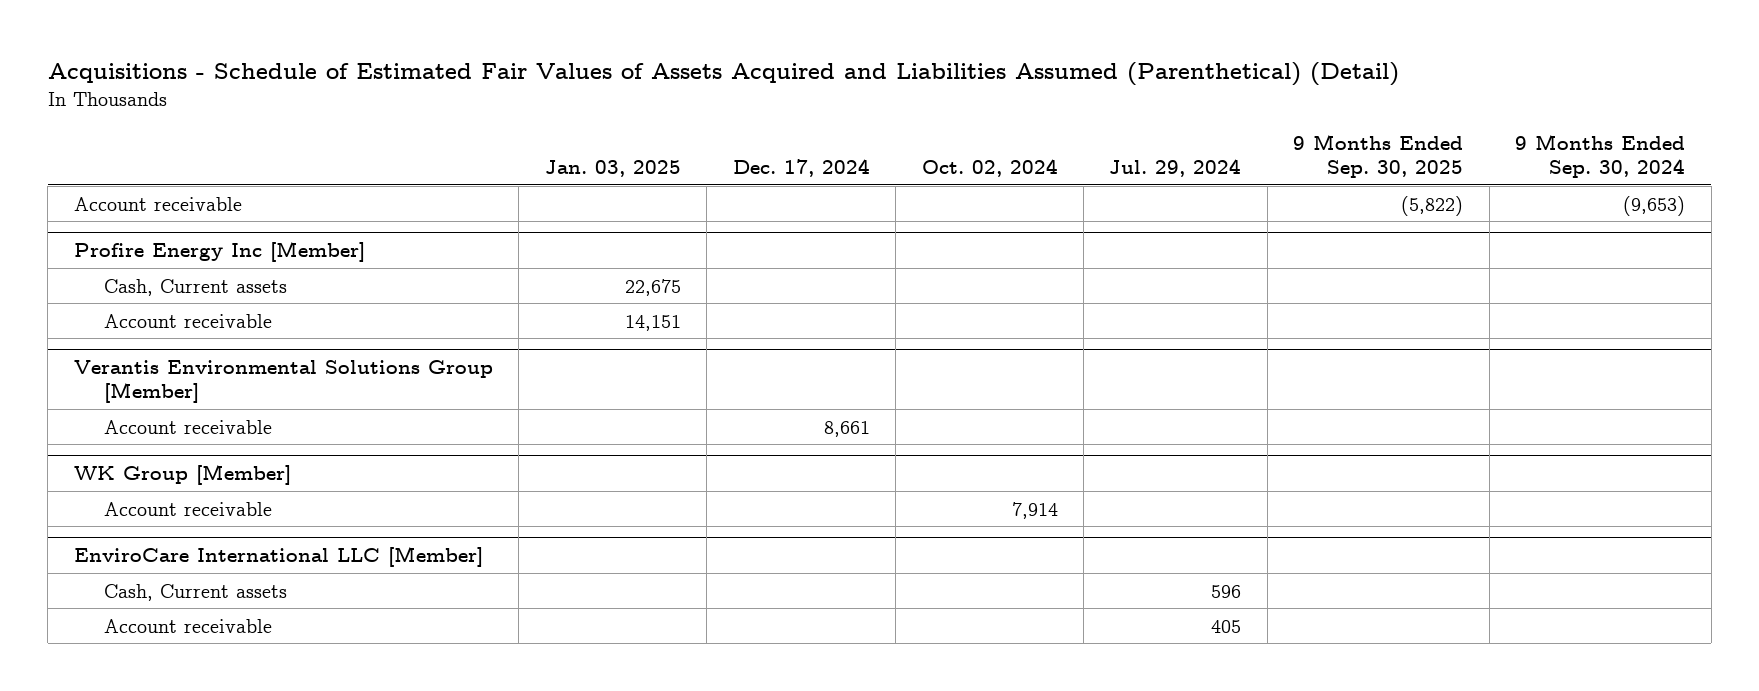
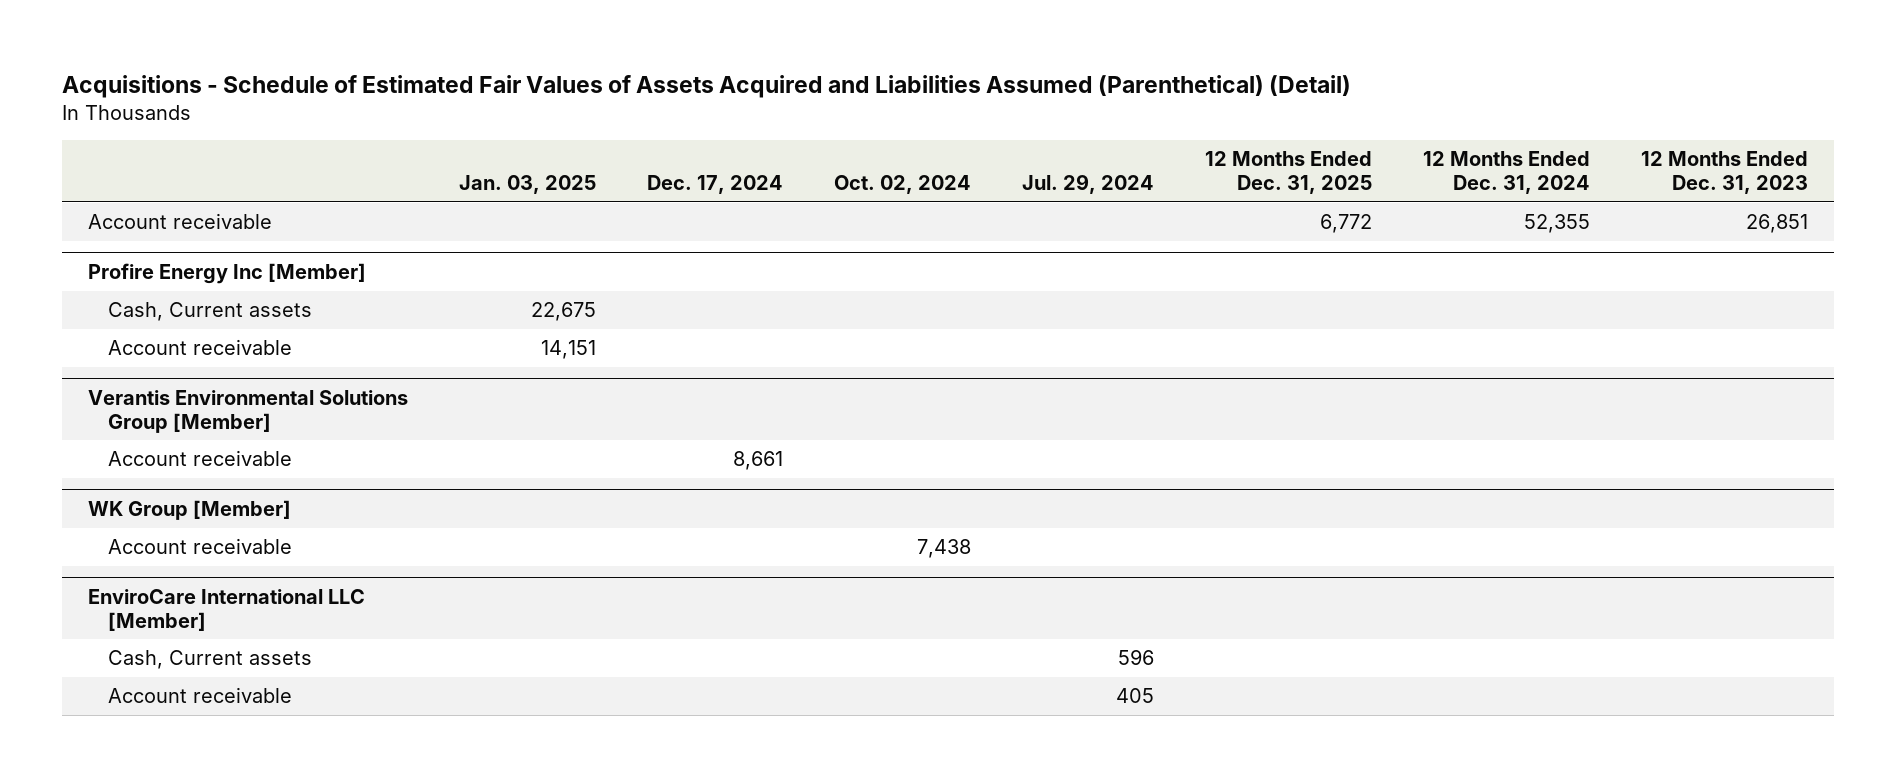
[1293,134,1464,178] 9 Months Ended Sep. 30, 2025 -> none
[1515,134,1686,178] 9 Months Ended Sep. 30, 2024 -> none
none -> [1205,151,1373,195] 12 Months Ended Dec. 31, 2025
none -> [1423,151,1591,195] 12 Months Ended Dec. 31, 2024
none -> [1641,151,1809,195] 12 Months Ended Dec. 31, 2023
[1011,501,1058,519] 7,914 -> [916,539,971,559] 7,438

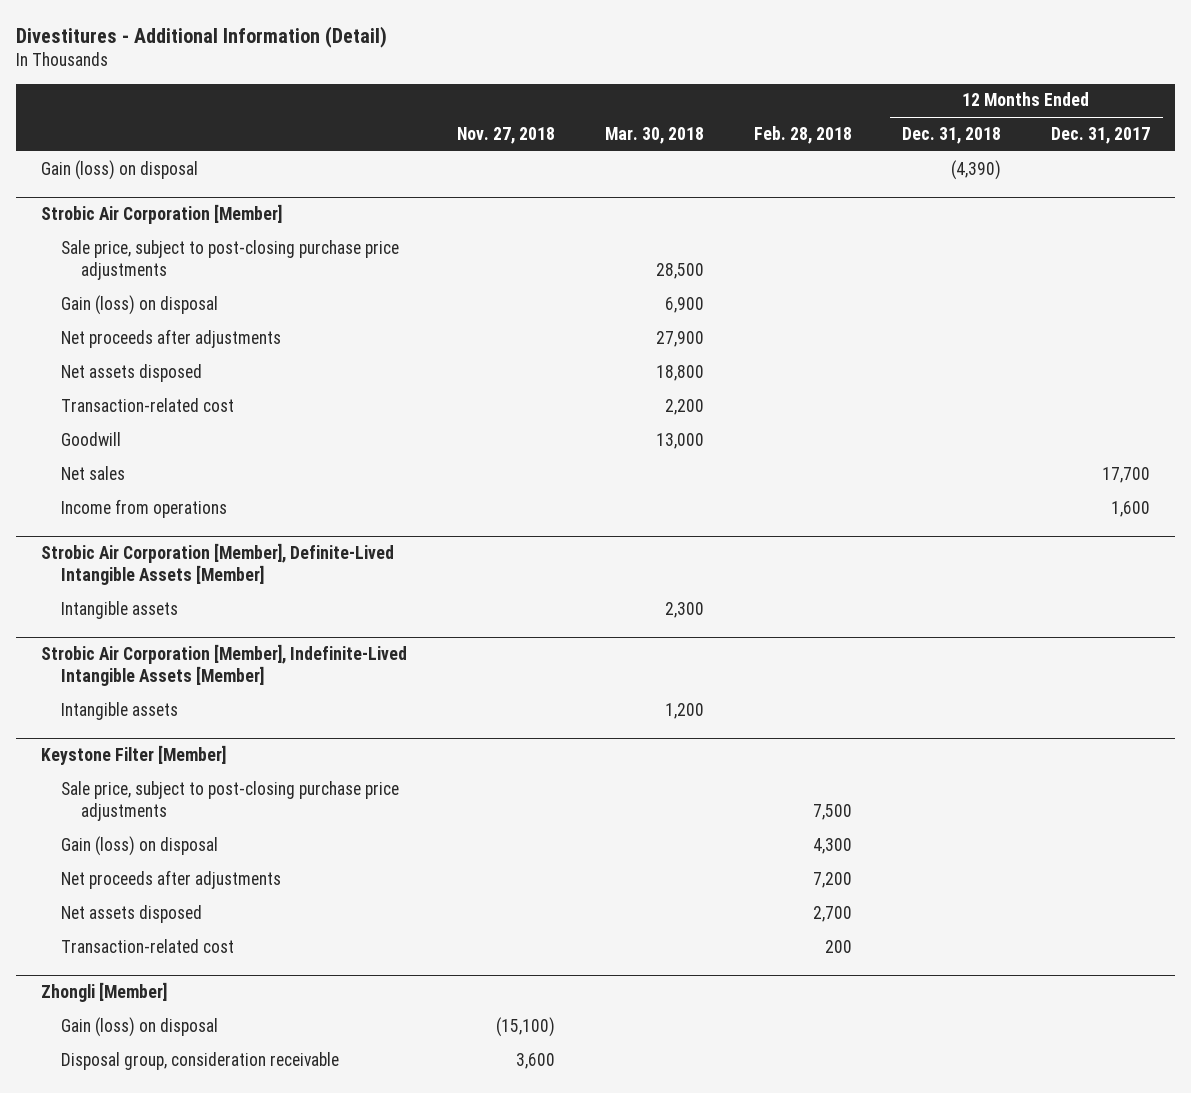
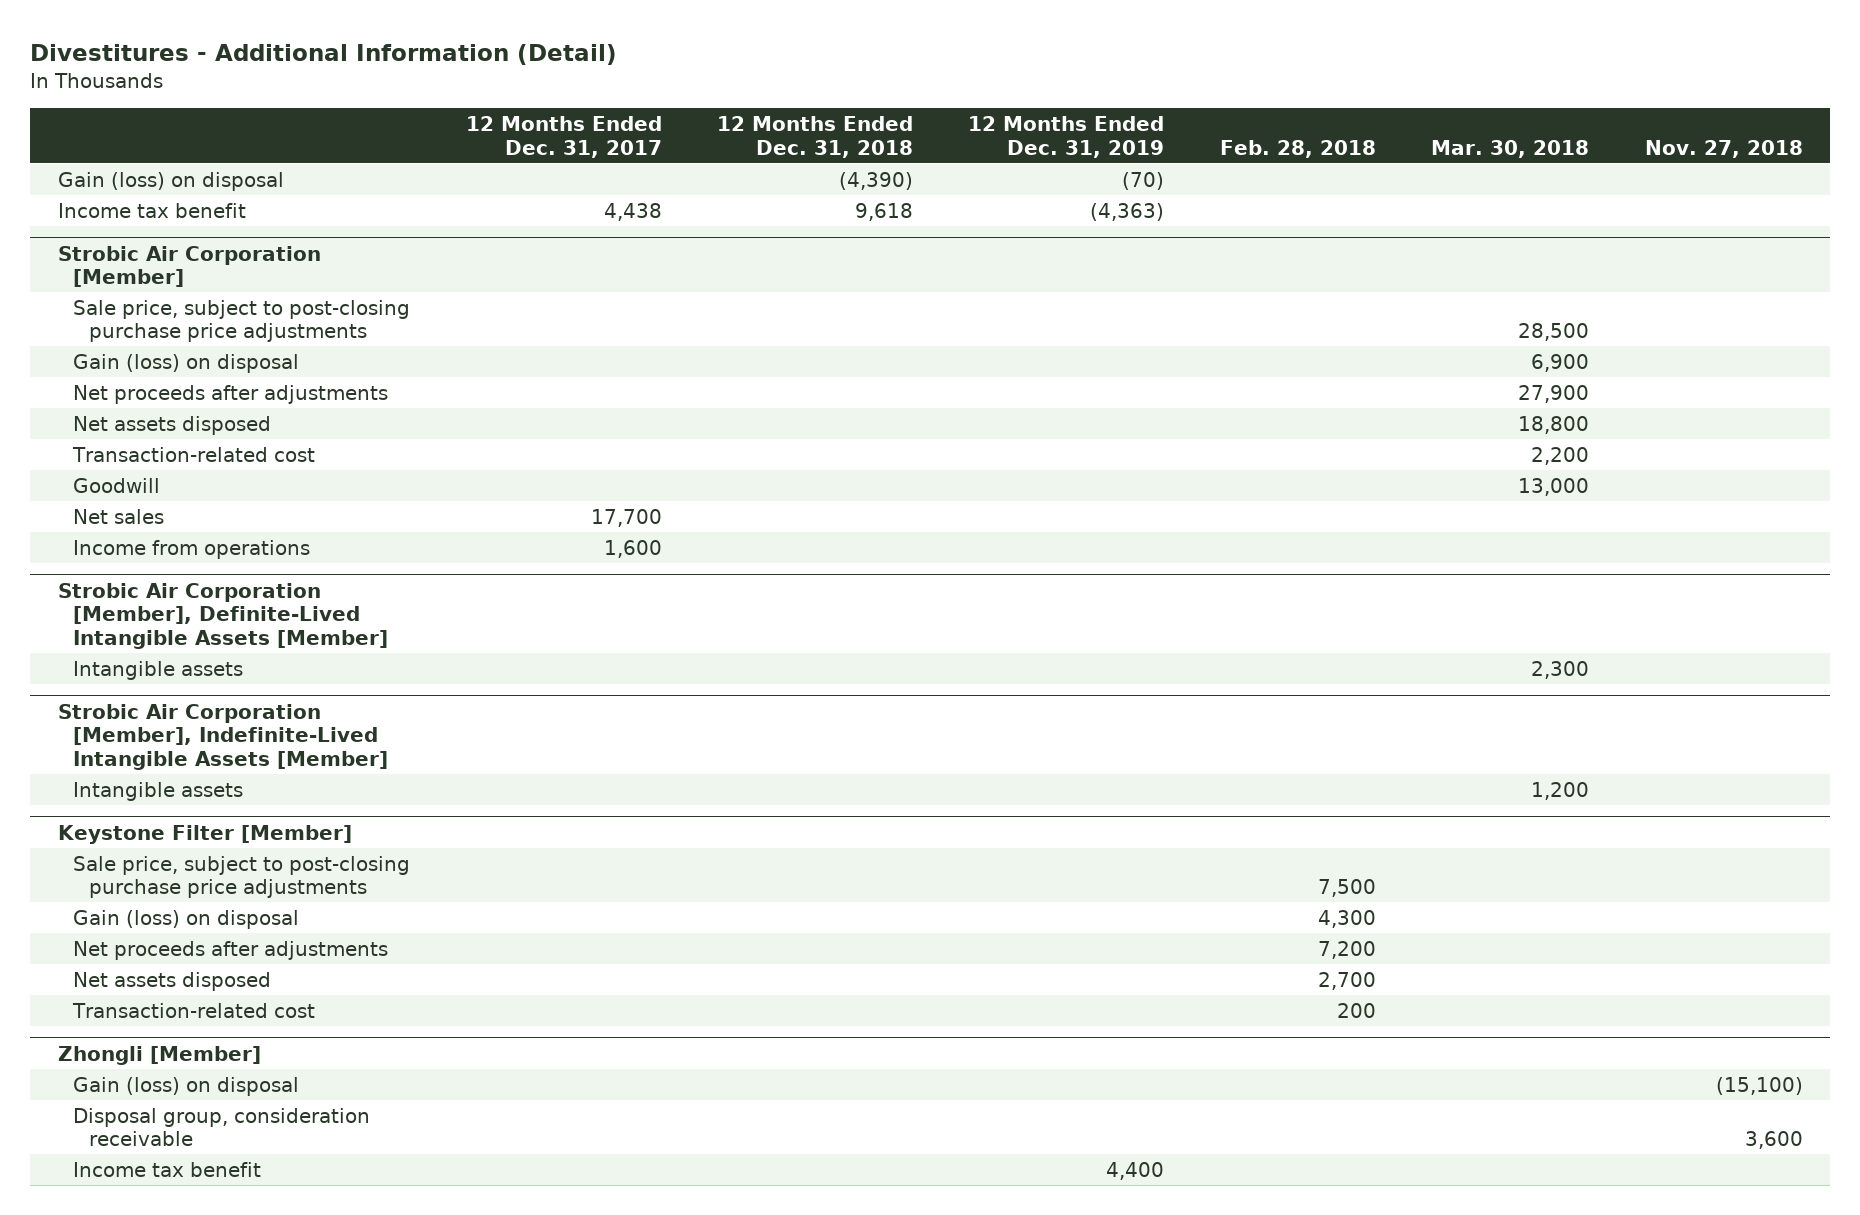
none -> [968,116,1165,158] 12 Months Ended Dec. 31, 2019
none -> [57,202,246,218] Income tax benefit
none -> [73,1161,262,1177] Income tax benefit

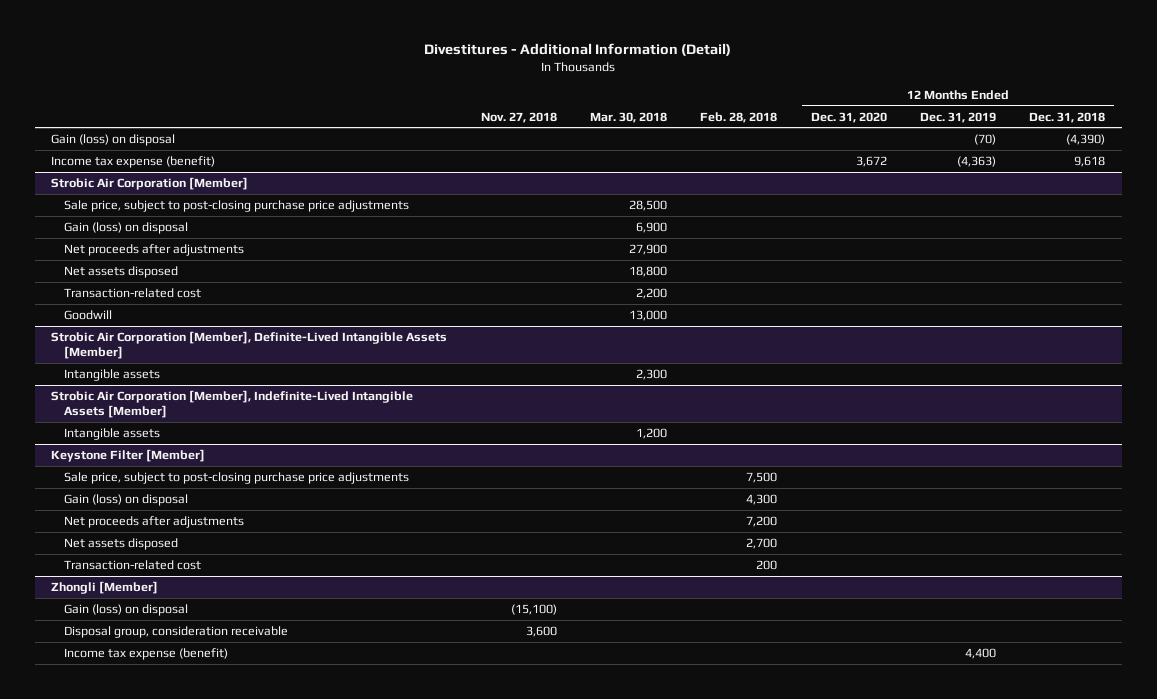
[465,116,662,158] 12 Months Ended Dec. 31, 2017 -> none
none -> [810,111,887,123] Dec. 31, 2020
[57,202,246,218] Income tax benefit -> [51,156,216,169] Income tax expense (benefit)
[73,508,165,524] Net sales -> none
[73,539,311,559] Income from operations -> none
[73,1161,262,1177] Income tax benefit -> [64,648,229,661] Income tax expense (benefit)

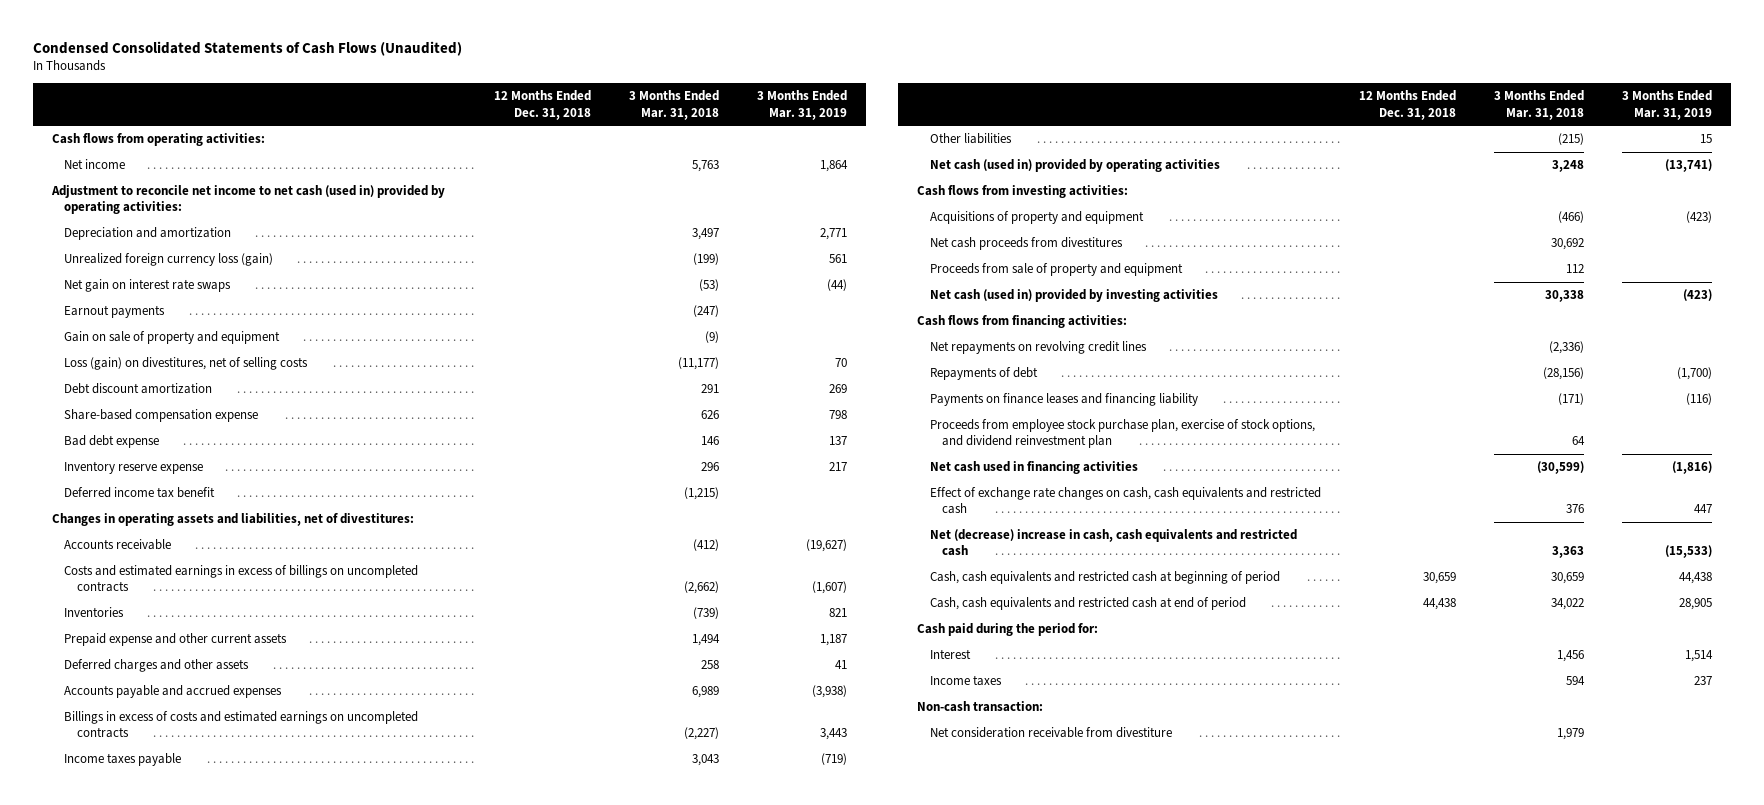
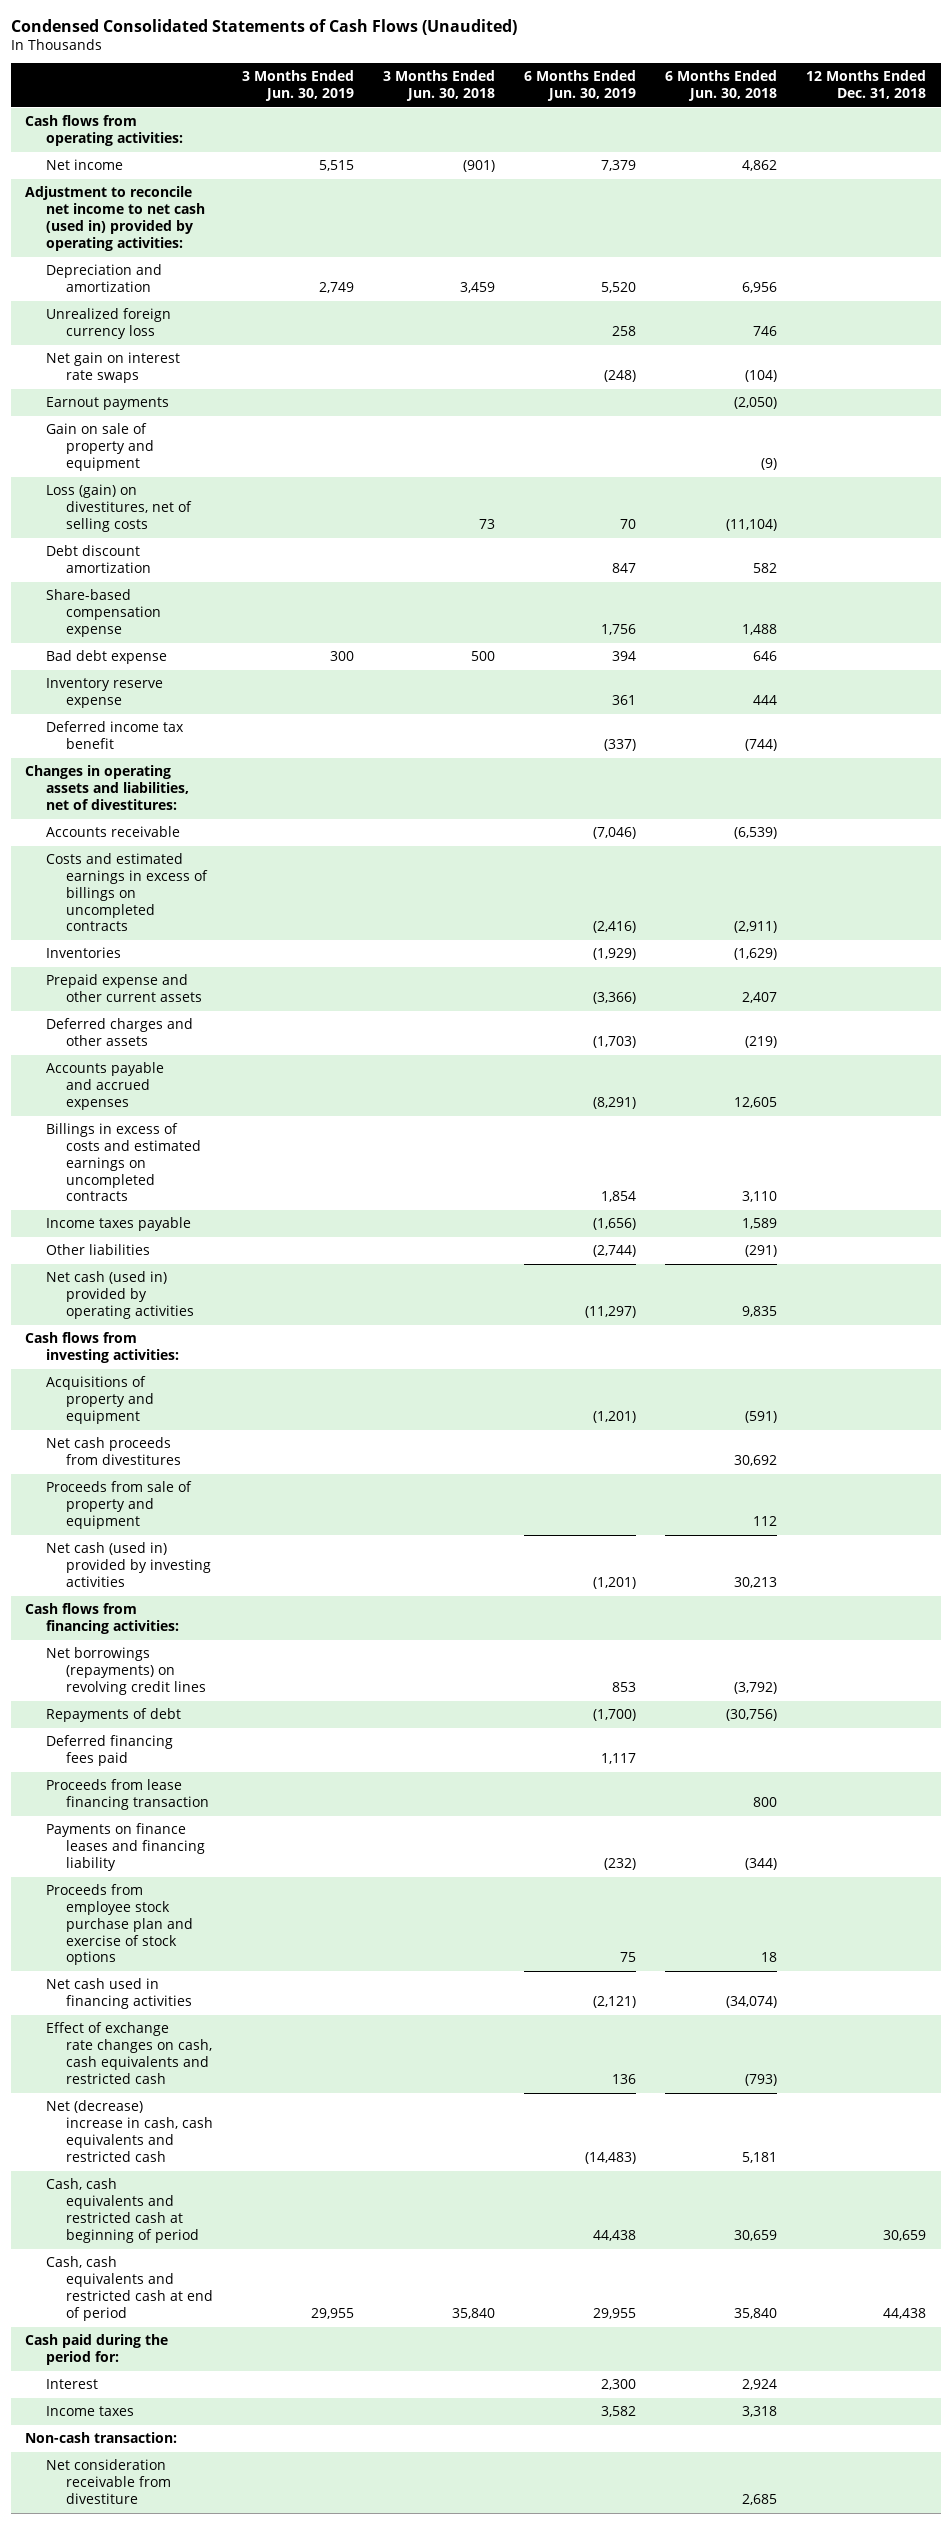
[628,90,719,120] 3 Months Ended Mar. 31, 2018 -> none
[756,90,847,120] 3 Months Ended Mar. 31, 2019 -> none
none -> [242,70,355,101] 3 Months Ended Jun. 30, 2019
none -> [383,70,496,101] 3 Months Ended Jun. 30, 2018
none -> [524,70,637,101] 6 Months Ended Jun. 30, 2019
none -> [665,70,778,101] 6 Months Ended Jun. 30, 2018
[64,253,274,267] Unrealized foreign currency loss (gain) -> [45,308,171,340] Unrealized foreign currency loss
[929,341,1147,355] Net repayments on revolving credit lines -> [45,1647,207,1695] Net borrowings (repayments) on revolving credit lines
none -> [45,1735,173,1767] Deferred financing fees paid
none -> [45,1779,210,1811] Proceeds from lease financing transaction
[929,419,1315,449] Proceeds from employee stock purchase plan, exercise of stock options, and dividend reinvestment plan -> [45,1884,194,1966] Proceeds from employee stock purchase plan and exercise of stock options

